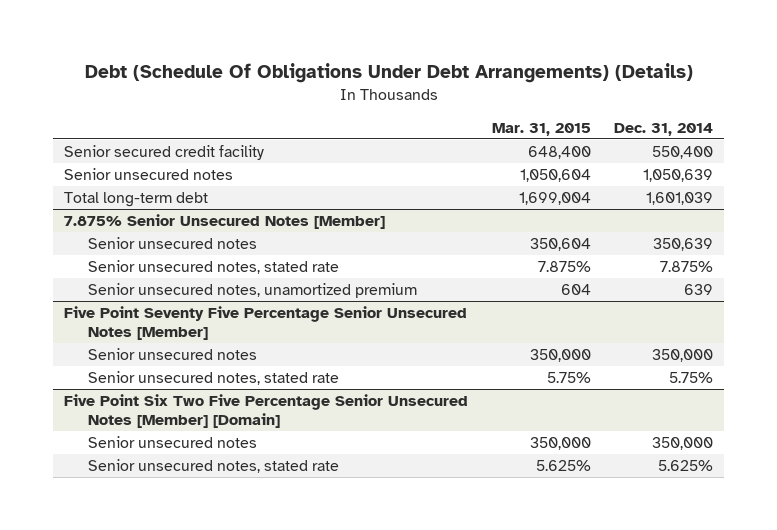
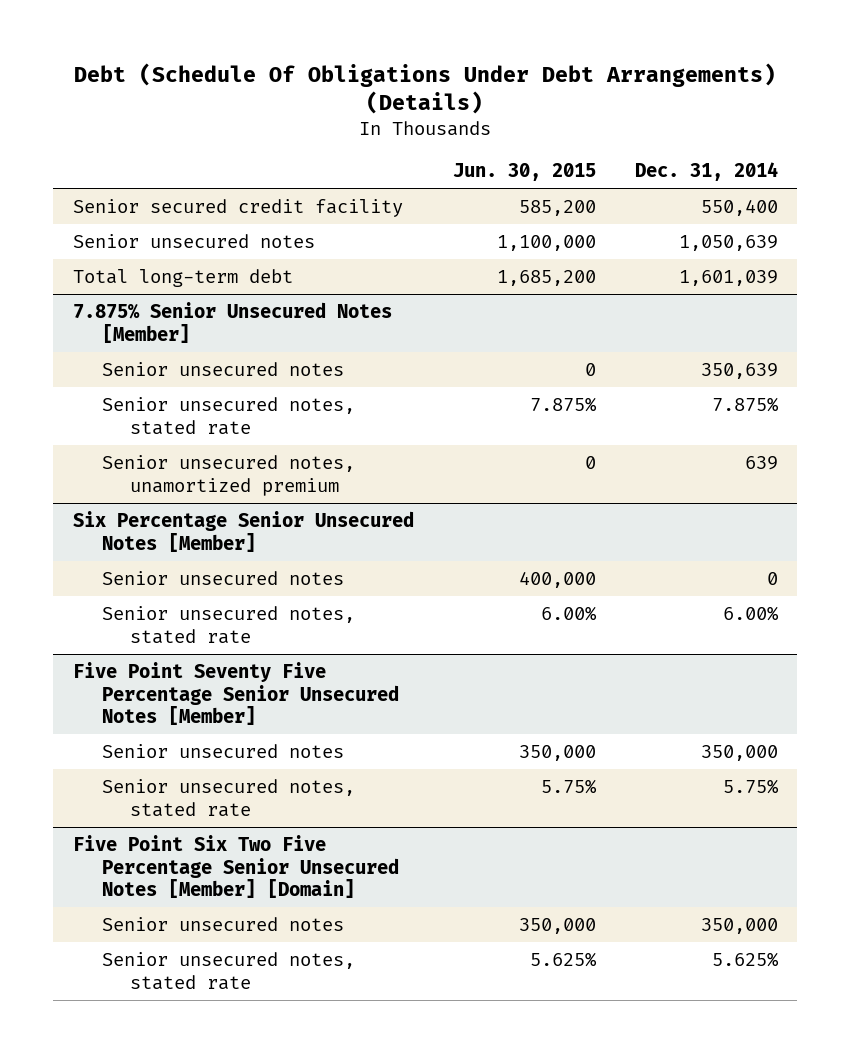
[491,122,591,136] Mar. 31, 2015 -> none
none -> [452,162,596,181] Jun. 30, 2015
none -> [72,511,414,552] Six Percentage Senior Unsecured Notes [Member]
none -> [101,571,344,586] Senior unsecured notes
none -> [101,606,355,644] Senior unsecured notes, stated rate

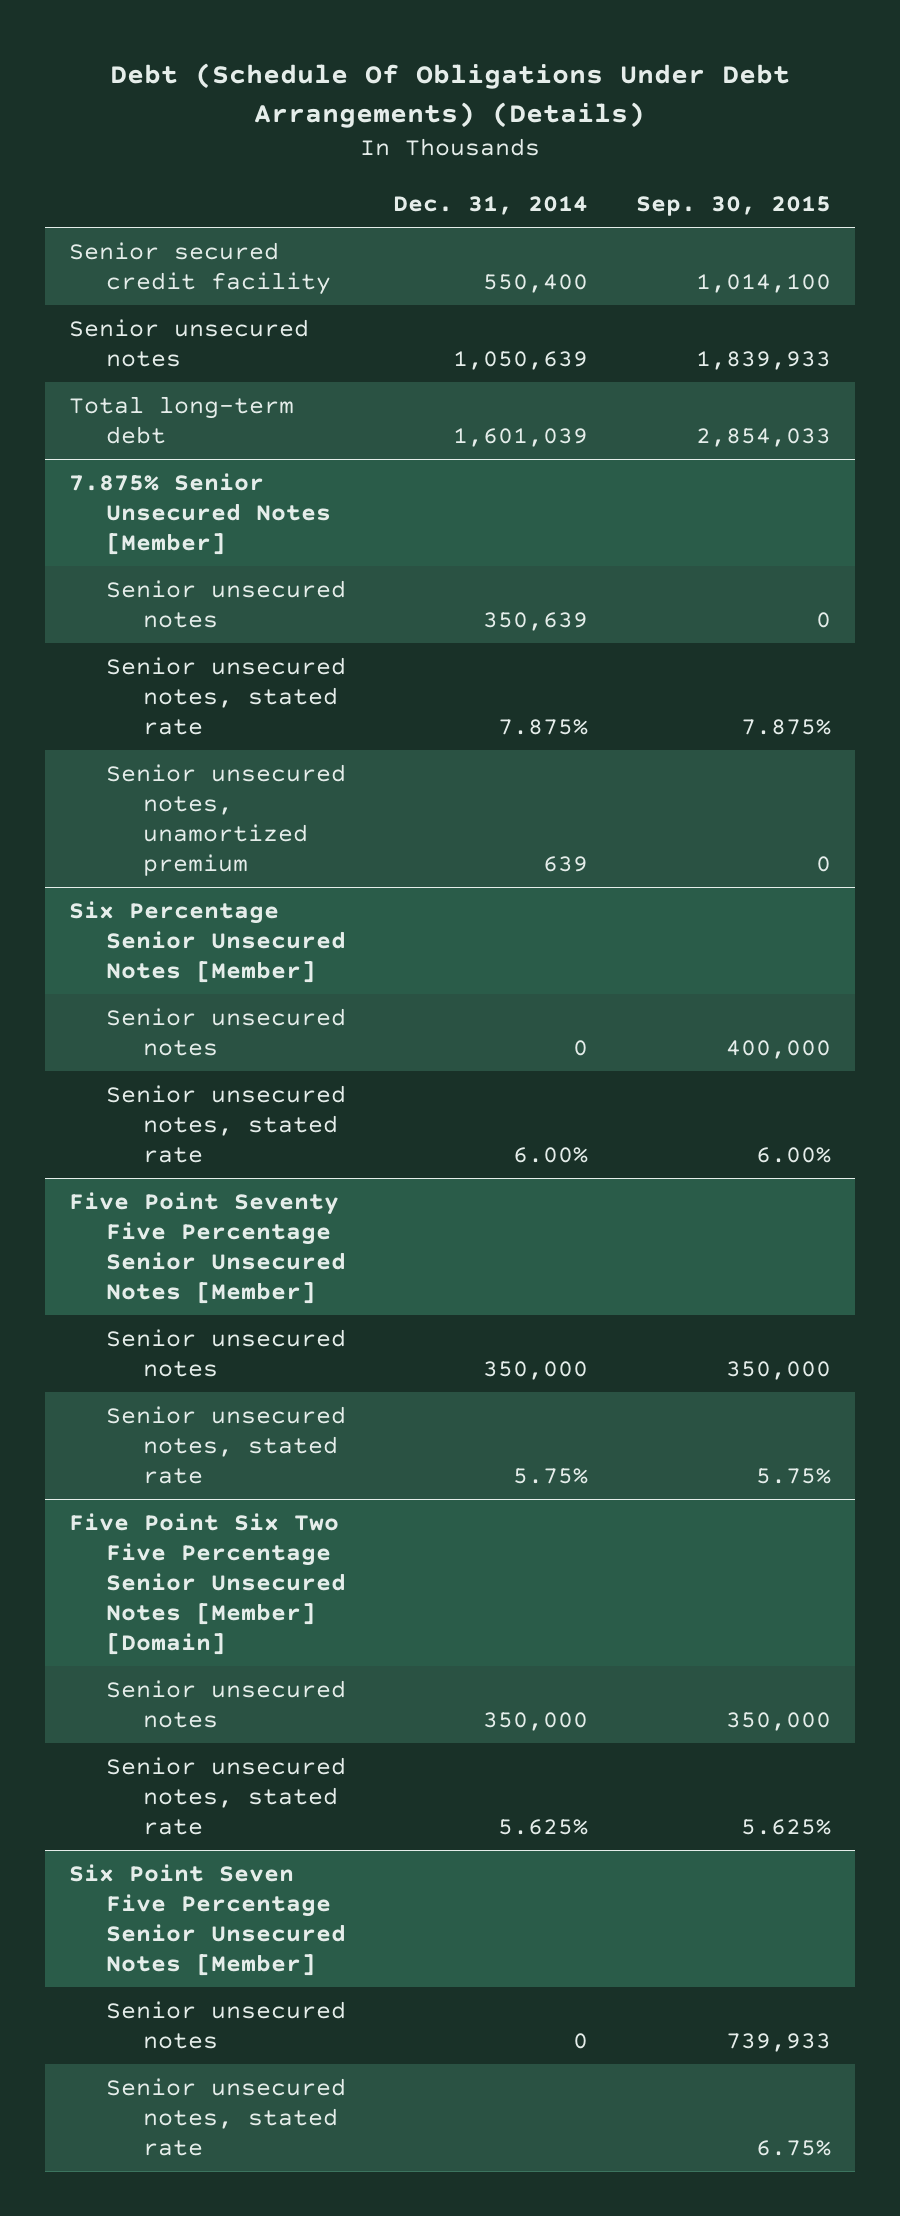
[452,162,596,181] Jun. 30, 2015 -> none
none -> [635,196,831,217] Sep. 30, 2015
none -> [68,1863,346,1976] Six Point Seven Five Percentage Senior Unsecured Notes [Member]
none -> [105,2000,346,2049] Senior unsecured notes
none -> [105,2077,346,2156] Senior unsecured notes, stated rate

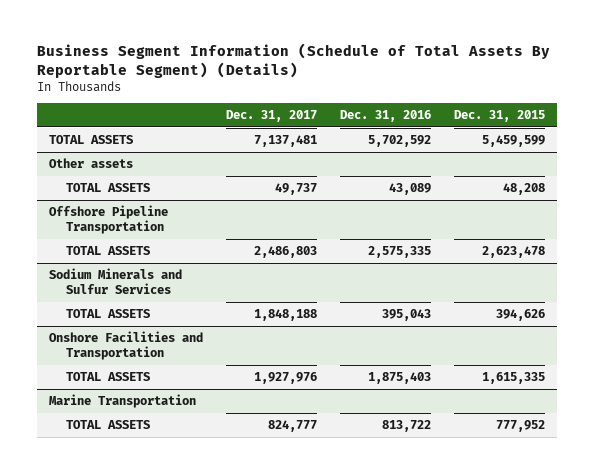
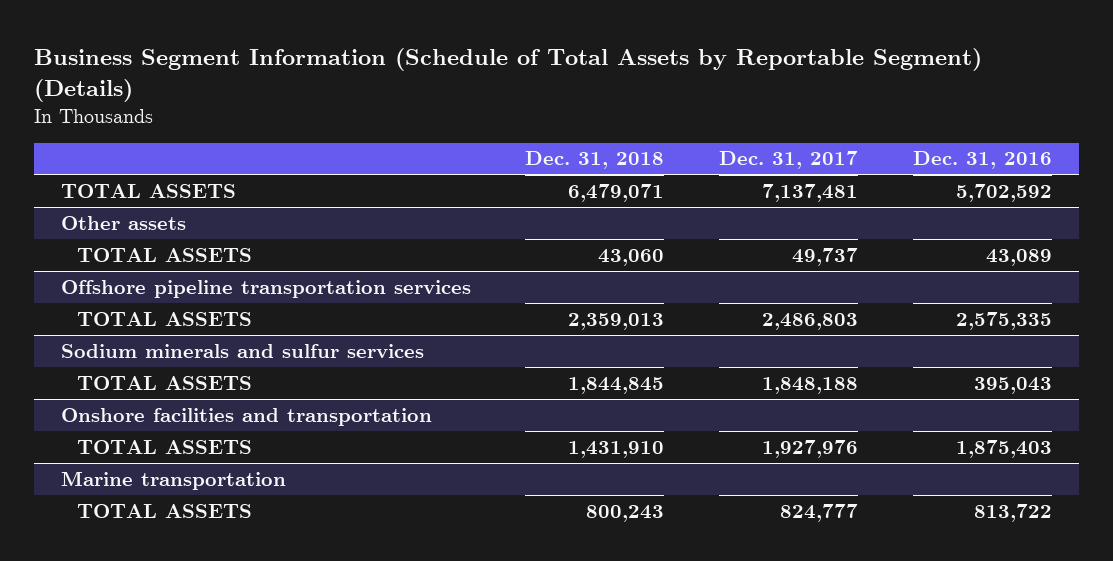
[37,42,551,78] Business Segment Information (Schedule of Total Assets By Reportable Segment) (Details) -> [33,47,982,102] Business Segment Information (Schedule of Total Assets by Reportable Segment) (Details)
[454,110,546,123] Dec. 31, 2015 -> none
none -> [525,151,665,170] Dec. 31, 2018
[48,205,168,234] Offshore Pipeline Transportation -> [60,279,471,298] Offshore pipeline transportation services
[48,268,182,294] Sodium Minerals and Sulfur Services -> [60,343,424,358] Sodium minerals and sulfur services
[48,331,203,360] Onshore Facilities and Transportation -> [60,407,432,426] Onshore facilities and transportation
[48,394,196,409] Marine Transportation -> [60,470,286,490] Marine transportation

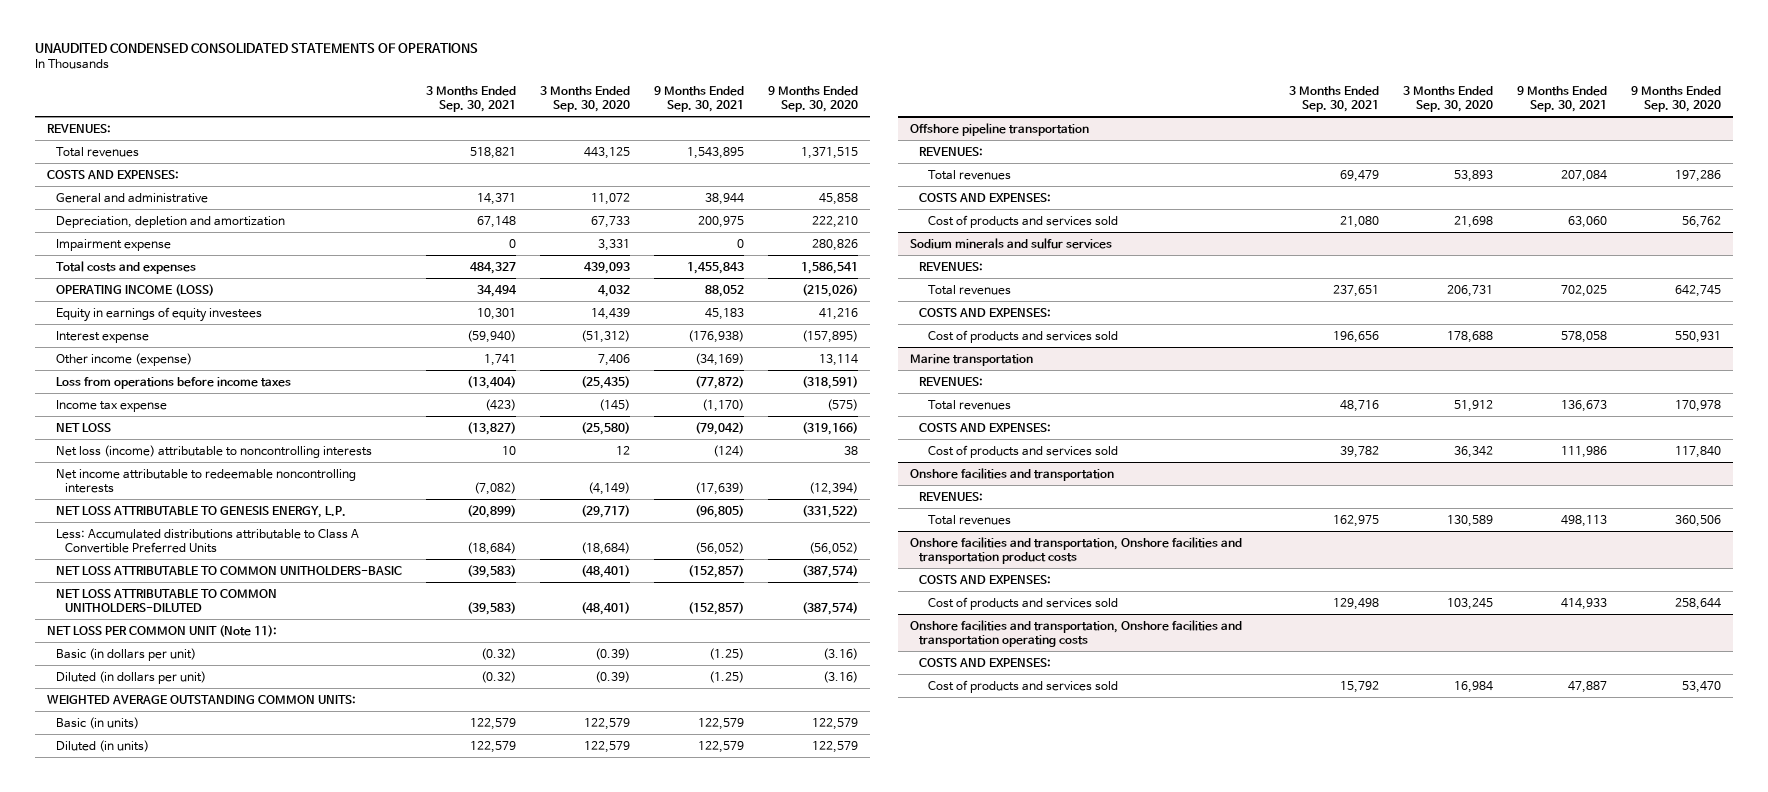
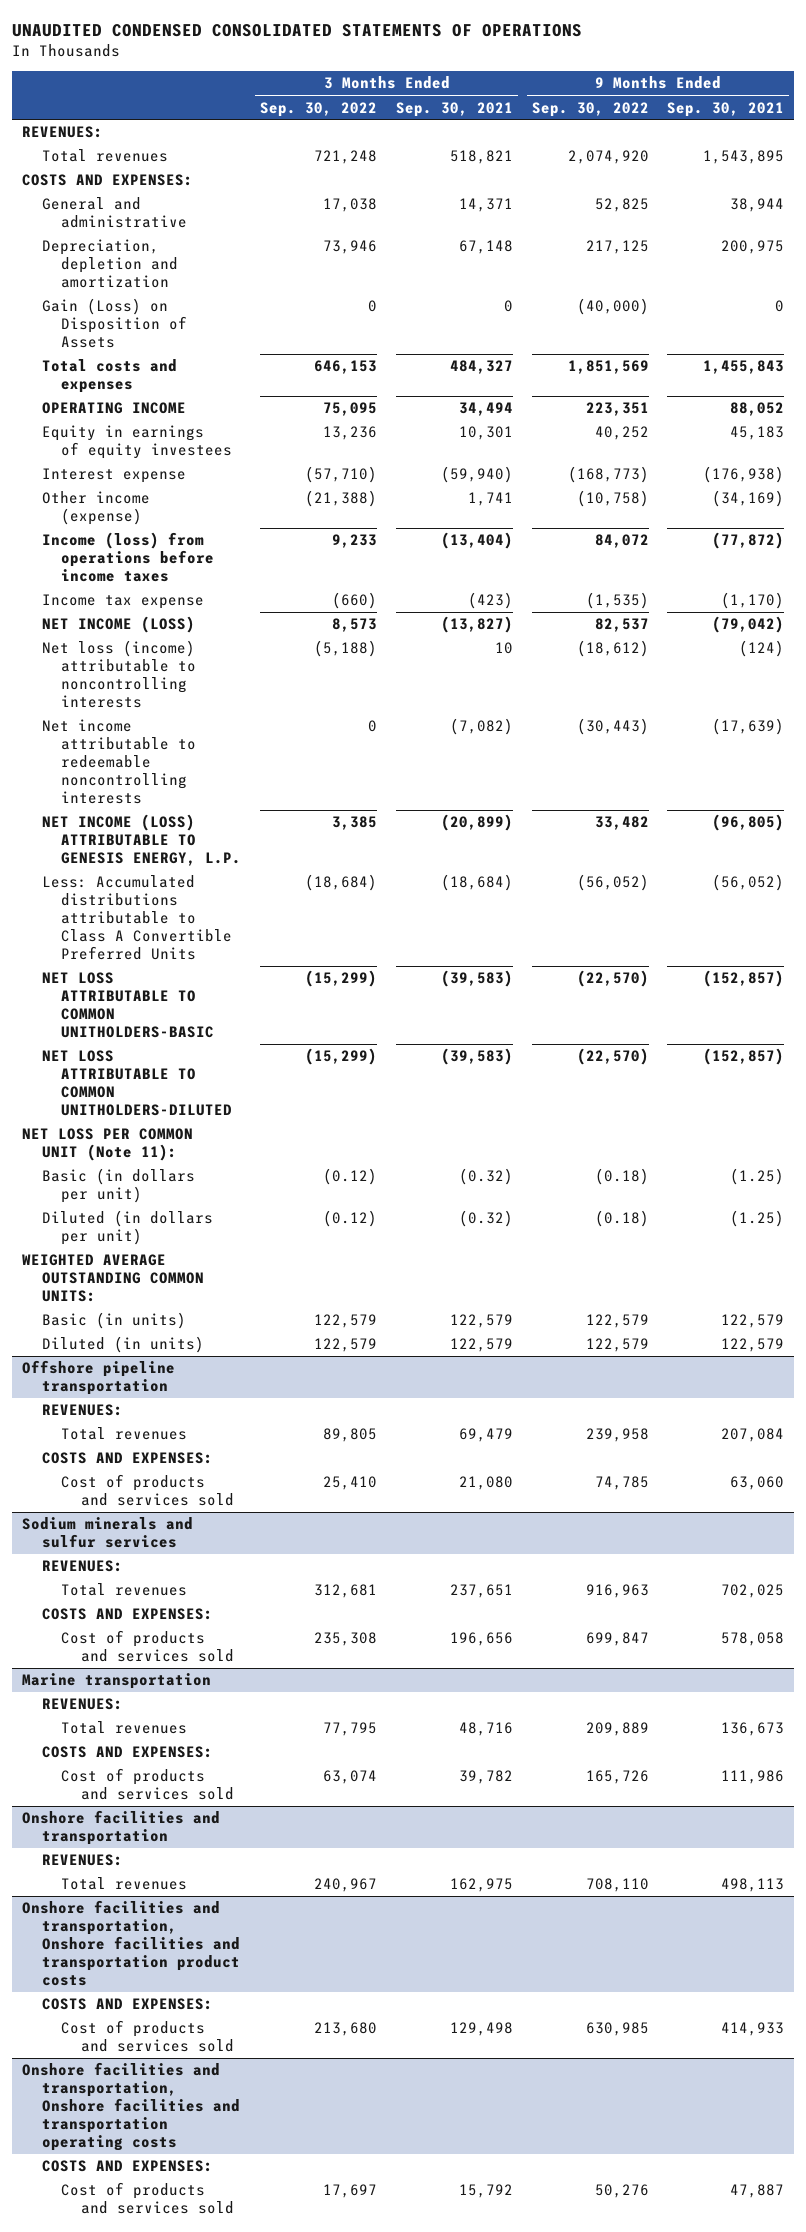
[539,85,630,112] 3 Months Ended Sep. 30, 2020 -> none
[767,85,858,112] 9 Months Ended Sep. 30, 2020 -> none
none -> [260,101,378,117] Sep. 30, 2022
none -> [531,101,649,117] Sep. 30, 2022
[55,238,171,251] Impairment expense -> none
none -> [41,298,188,349] Gain (Loss) on Disposition of Assets
[55,283,214,296] OPERATING INCOME (LOSS) -> [41,402,186,415] OPERATING INCOME
[55,376,291,389] Loss from operations before income taxes -> [41,532,215,583] Income (loss) from operations before income taxes
[55,422,111,432] NET LOSS -> [41,616,195,634] NET INCOME (LOSS)
[55,505,346,518] NET LOSS ATTRIBUTABLE TO GENESIS ENERGY, L.P. -> [41,814,242,867] NET INCOME (LOSS) ATTRIBUTABLE TO GENESIS ENERGY, L.P.

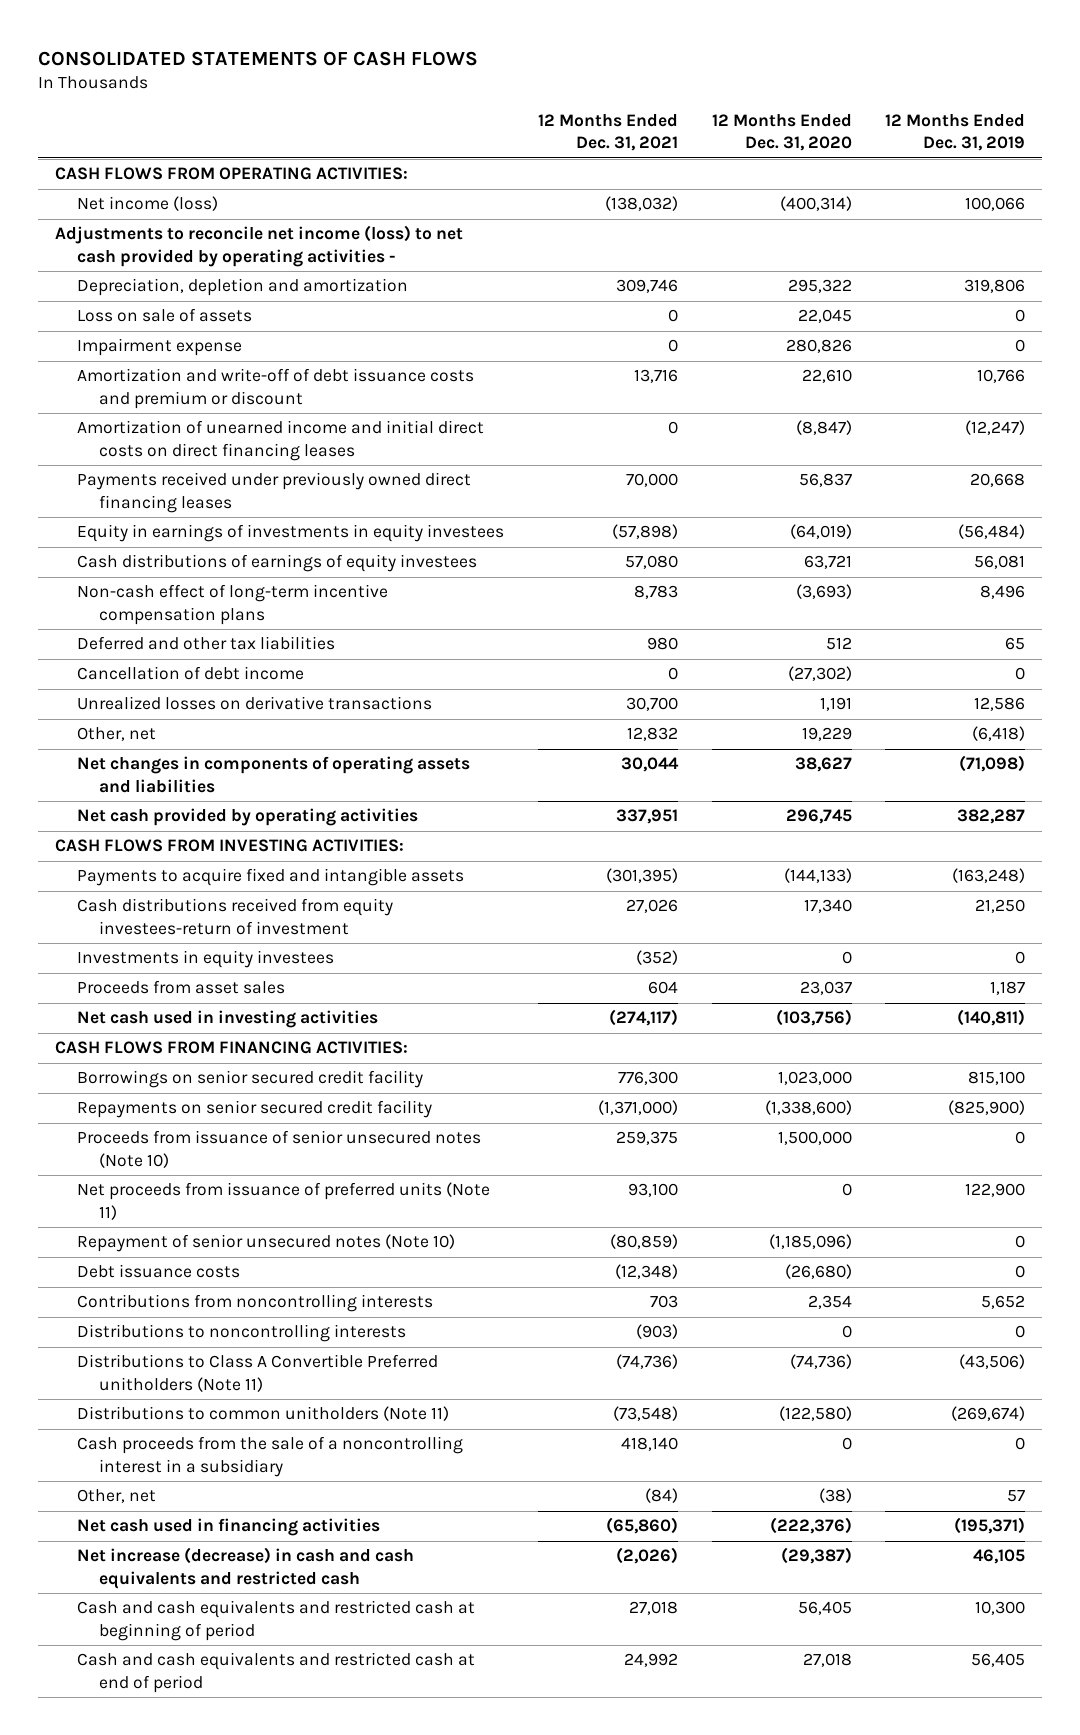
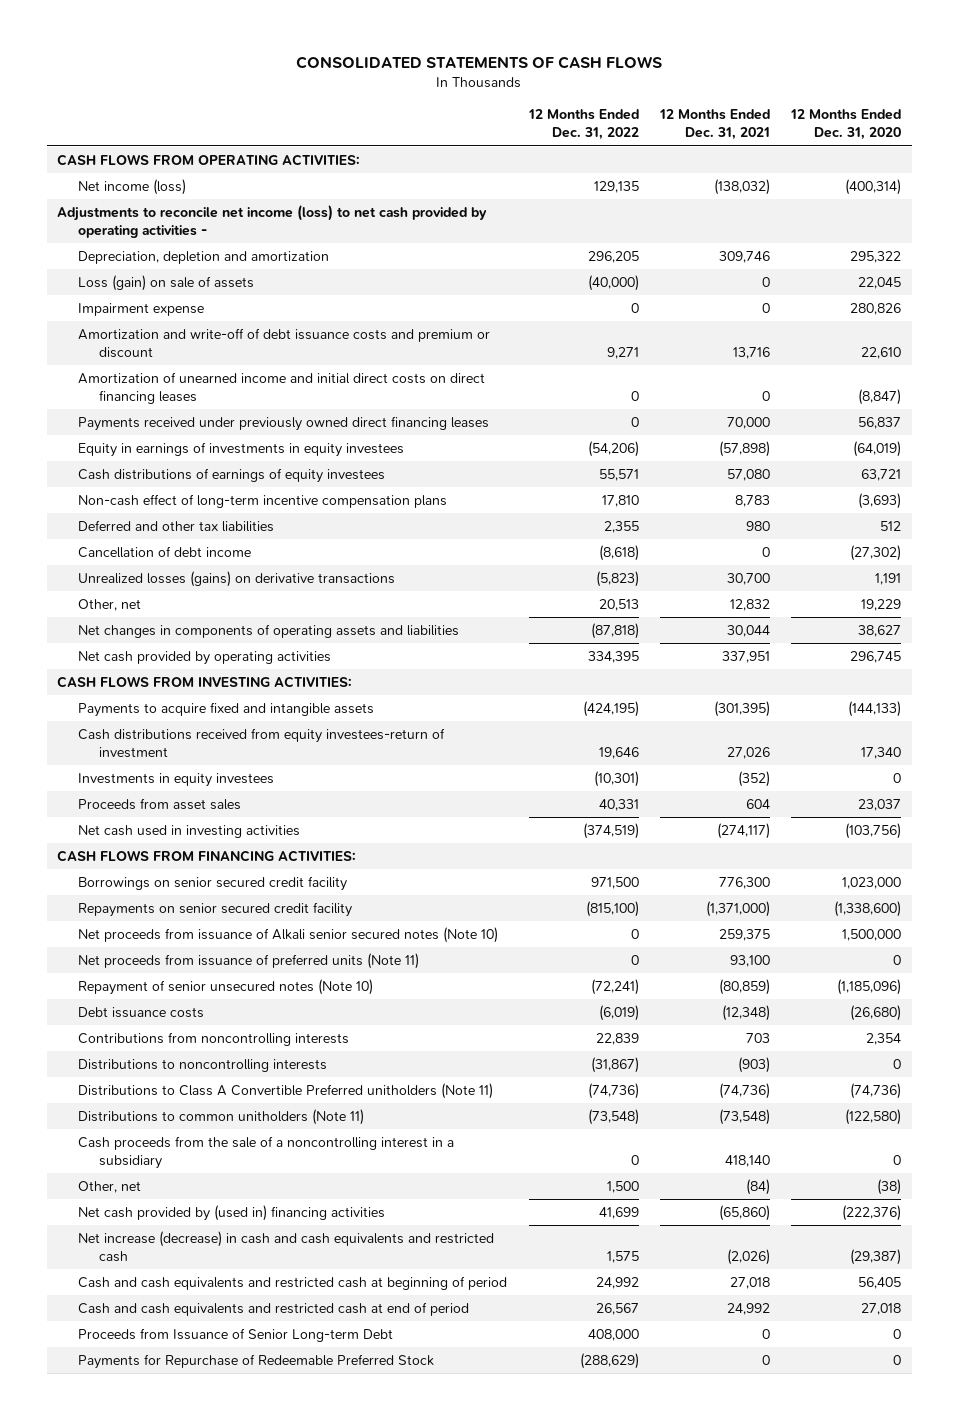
[885,113,1026,152] 12 Months Ended Dec. 31, 2019 -> none
none -> [527,109,639,141] 12 Months Ended Dec. 31, 2022
[77,308,253,323] Loss on sale of assets -> [78,274,255,291] Loss (gain) on sale of assets
[77,696,433,711] Unrealized losses on derivative transactions -> [78,570,396,587] Unrealized losses (gains) on derivative transactions
[77,1130,482,1168] Proceeds from issuance of senior unsecured notes (Note 10) -> [78,926,499,943] Net proceeds from issuance of Alkali senior secured notes (Note 10)
[77,1518,381,1537] Net cash used in financing activities -> [78,1204,386,1221] Net cash provided by (used in) financing activities
none -> [78,1327,394,1342] Proceeds from Issuance of Senior Long-term Debt
none -> [78,1353,435,1369] Payments for Repurchase of Redeemable Preferred Stock

